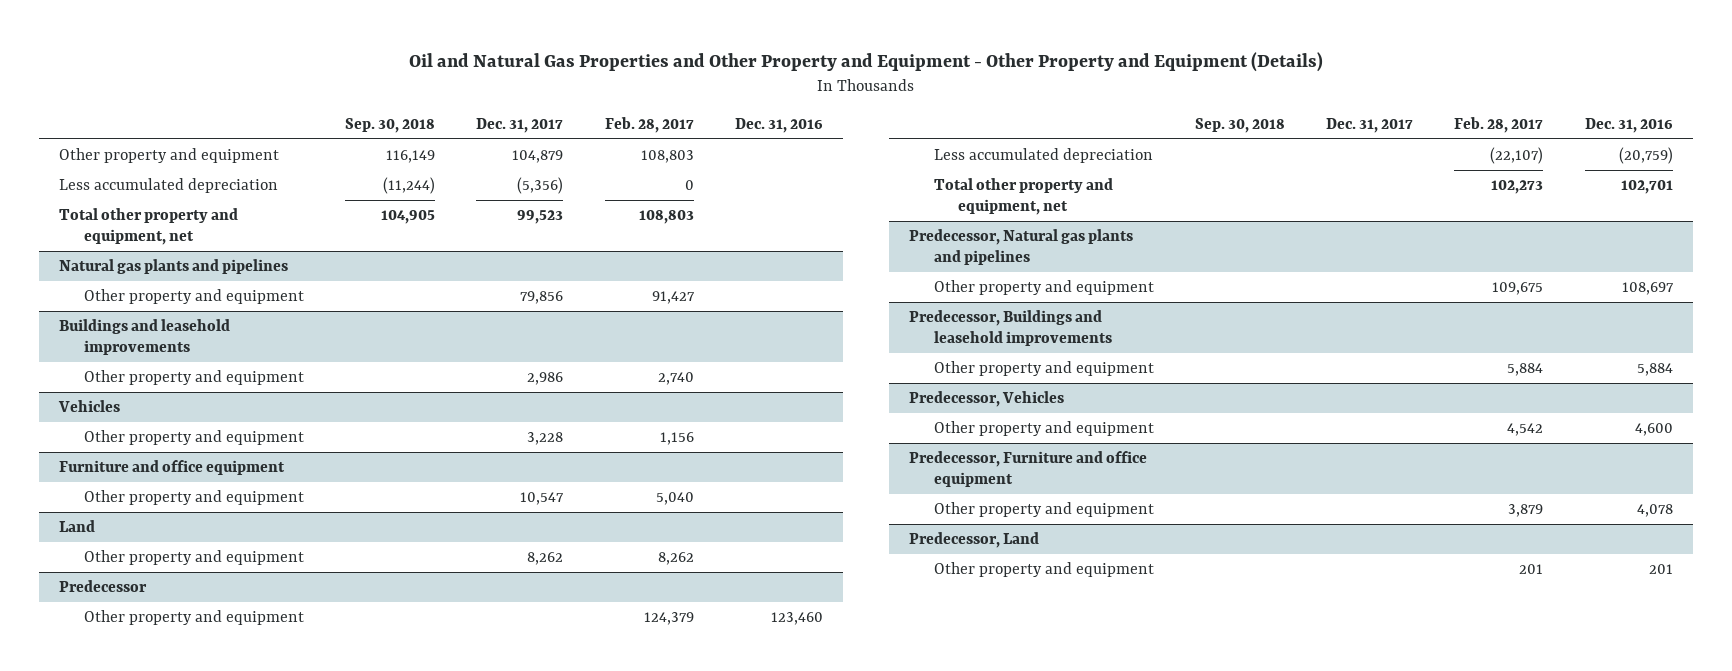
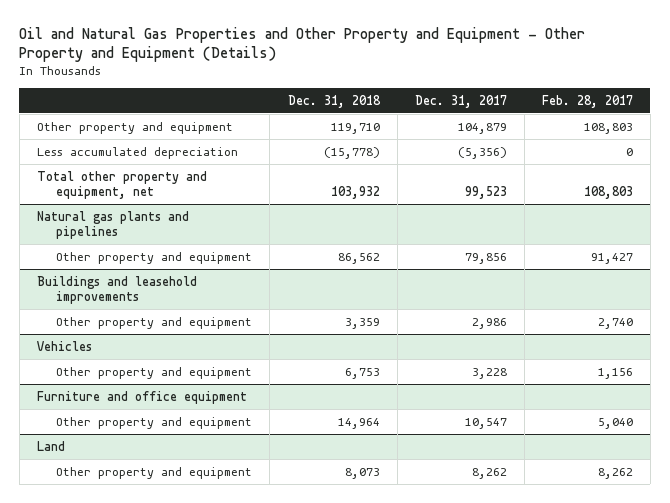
[345,118,436,134] Sep. 30, 2018 -> none
[734,118,823,134] Dec. 31, 2016 -> none
none -> [287,94,381,108] Dec. 31, 2018
[59,580,148,593] Predecessor -> none
[83,610,304,626] Other property and equipment -> none
[933,148,1153,164] Less accumulated depreciation -> none
[933,178,1113,216] Total other property and equipment, net -> none
[909,229,1134,266] Predecessor, Natural gas plants and pipelines -> none
[933,280,1154,296] Other property and equipment -> none
[909,310,1112,347] Predecessor, Buildings and leasehold improvements -> none
[933,361,1154,377] Other property and equipment -> none
[909,391,1065,408] Predecessor, Vehicles -> none
[933,421,1154,437] Other property and equipment -> none
[909,451,1148,488] Predecessor, Furniture and office equipment -> none
[933,502,1154,518] Other property and equipment -> none
[909,532,1040,549] Predecessor, Land -> none
[933,562,1154,578] Other property and equipment -> none

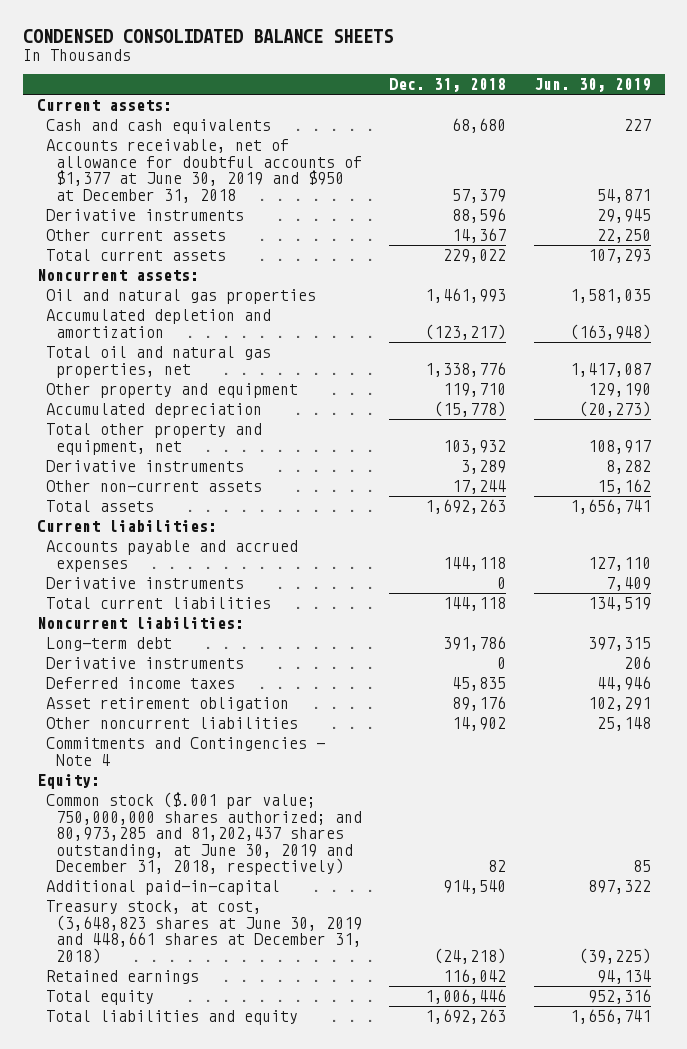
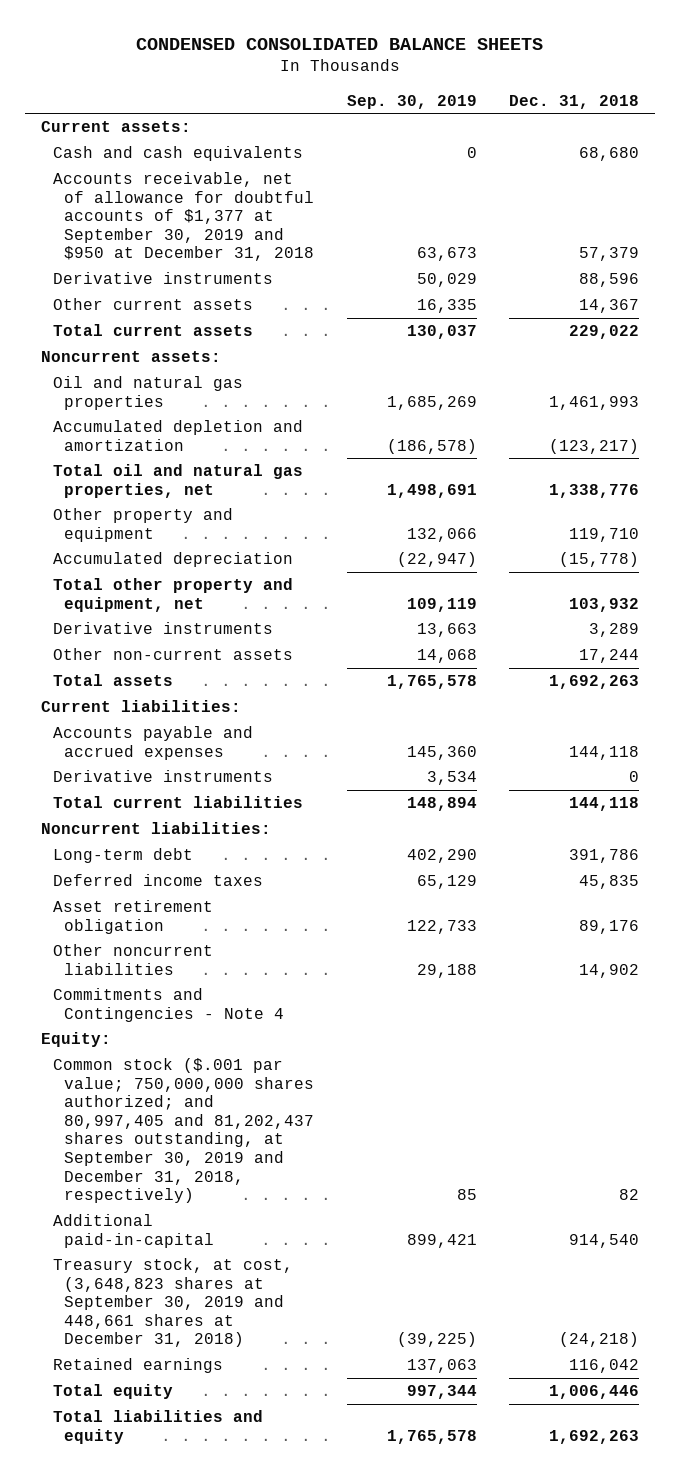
[533,78,651,93] Jun. 30, 2019 -> none
none -> [346,94,477,109] Sep. 30, 2019
[46,139,362,203] Accounts receivable, net of allowance for doubtful accounts of $1,377 at June 30, 2019 and $950 at December 31, 2018 -> [52,172,315,262] Accounts receivable, net of allowance for doubtful accounts of $1,377 at September 30, 2019 and $950 at December 31, 2018
[46,657,245,670] Derivative instruments -> none
[46,792,362,876] Common stock ($.001 par value; 750,000,000 shares authorized; and 80,973,285 and 81,202,437 shares outstanding, at June 30, 2019 and December 31, 2018, respectively) -> [52,1058,315,1204] Common stock ($.001 par value; 750,000,000 shares authorized; and 80,997,405 and 81,202,437 shares outstanding, at September 30, 2019 and December 31, 2018, respectively)
[46,900,362,964] Treasury stock, at cost, (3,648,823 shares at June 30, 2019 and 448,661 shares at December 31, 2018) -> [52,1258,293,1348] Treasury stock, at cost, (3,648,823 shares at September 30, 2019 and 448,661 shares at December 31, 2018)

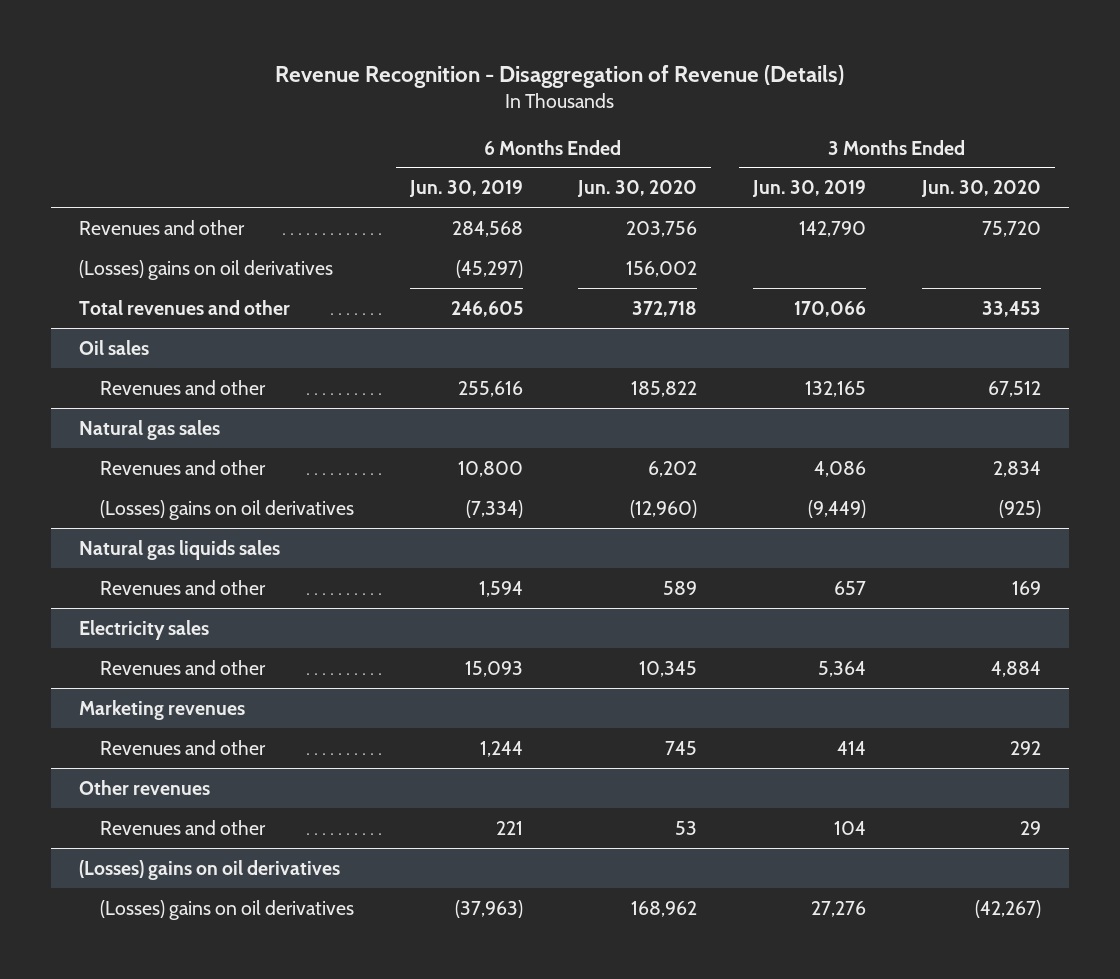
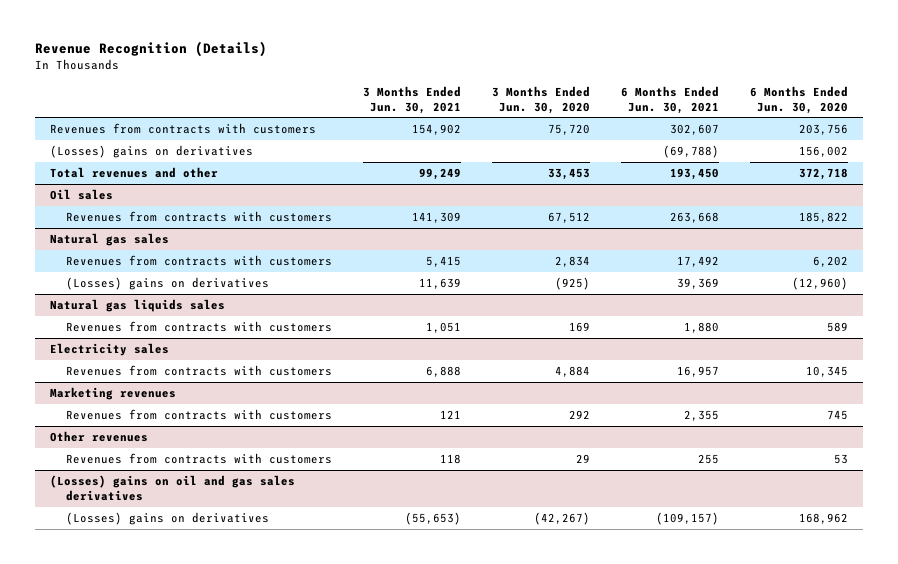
[275,64,845,88] Revenue Recognition - Disaggregation of Revenue (Details) -> [34,41,267,58] Revenue Recognition (Details)
[408,180,523,198] Jun. 30, 2019 -> none
[752,180,867,198] Jun. 30, 2019 -> none
none -> [363,85,462,114] 3 Months Ended Jun. 30, 2021
none -> [621,85,720,114] 6 Months Ended Jun. 30, 2021
[79,219,246,235] Revenues and other -> [50,122,317,134] Revenues from contracts with customers
[79,259,334,280] (Losses) gains on oil derivatives -> [50,144,254,158] (Losses) gains on derivatives
[99,379,266,395] Revenues and other -> [66,210,333,222] Revenues from contracts with customers
[99,459,266,475] Revenues and other -> [66,254,333,266] Revenues from contracts with customers
[99,499,354,520] (Losses) gains on oil derivatives -> [66,276,270,290] (Losses) gains on derivatives
[99,579,266,595] Revenues and other -> [66,320,333,332] Revenues from contracts with customers
[99,659,266,675] Revenues and other -> [66,364,333,376] Revenues from contracts with customers
[99,739,266,755] Revenues and other -> [66,408,333,420] Revenues from contracts with customers
[99,819,266,835] Revenues and other -> [66,452,333,464] Revenues from contracts with customers
[79,859,341,880] (Losses) gains on oil derivatives -> [50,474,296,501] (Losses) gains on oil and gas sales derivatives
[99,899,354,920] (Losses) gains on oil derivatives -> [66,511,270,525] (Losses) gains on derivatives

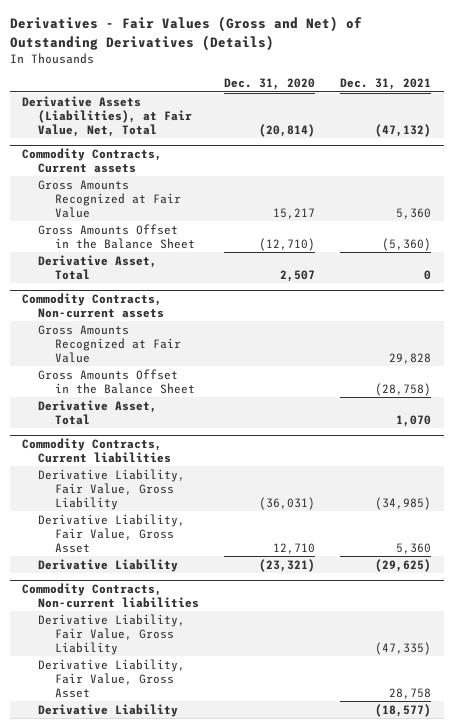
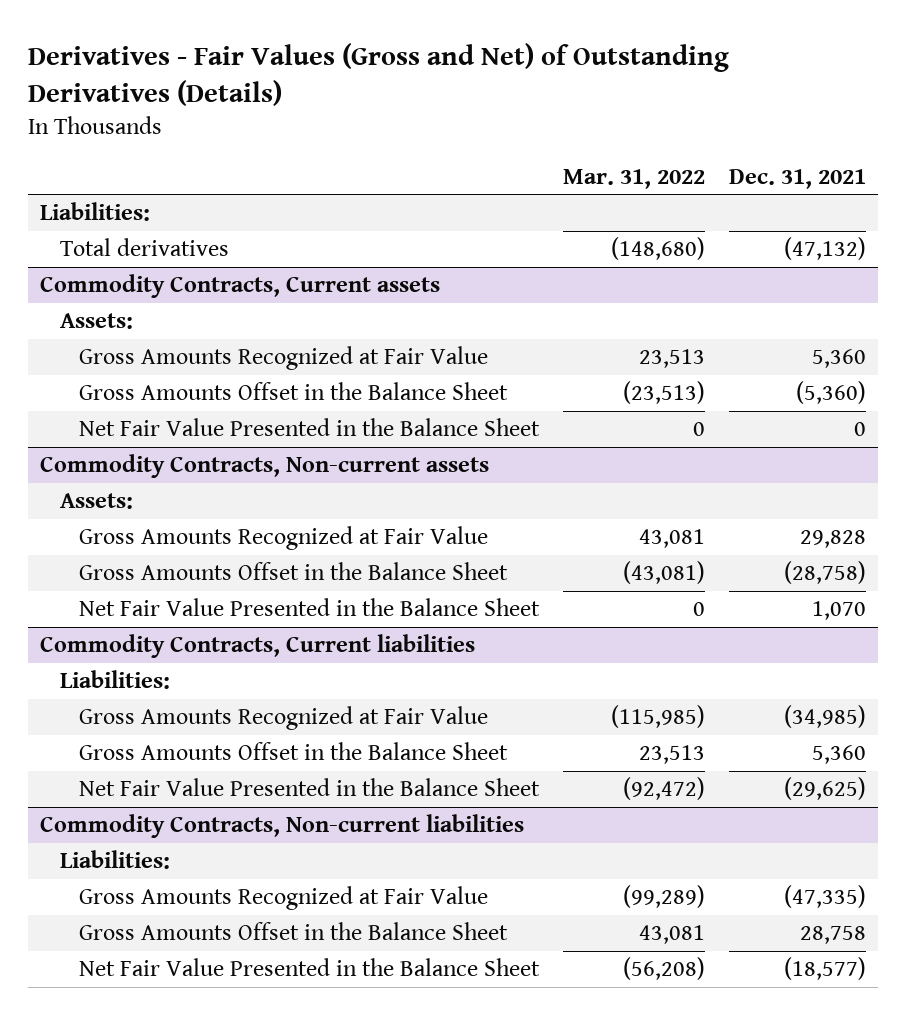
[224,78,316,91] Dec. 31, 2020 -> none
none -> [563,168,706,189] Mar. 31, 2022
none -> [40,202,151,222] Liabilities:
[22,95,193,137] Derivative Assets (Liabilities), at Fair Value, Net, Total -> [59,238,229,257] Total derivatives
none -> [59,313,133,330] Assets:
[38,254,158,280] Derivative Asset, Total -> [79,418,541,437] Net Fair Value Presented in the Balance Sheet
none -> [59,493,133,510] Assets:
[38,399,158,425] Derivative Asset, Total -> [79,598,541,617] Net Fair Value Presented in the Balance Sheet
none -> [59,670,170,690] Liabilities:
[38,468,186,510] Derivative Liability, Fair Value, Gross Liability -> [79,706,489,731] Gross Amounts Recognized at Fair Value
[38,513,186,553] Derivative Liability, Fair Value, Gross Asset -> [79,742,509,761] Gross Amounts Offset in the Balance Sheet
[38,558,179,572] Derivative Liability -> [79,778,541,797] Net Fair Value Presented in the Balance Sheet
none -> [59,850,170,870] Liabilities:
[38,613,186,655] Derivative Liability, Fair Value, Gross Liability -> [79,886,489,911] Gross Amounts Recognized at Fair Value
[38,658,186,698] Derivative Liability, Fair Value, Gross Asset -> [79,922,509,941] Gross Amounts Offset in the Balance Sheet
[38,703,179,717] Derivative Liability -> [79,958,541,977] Net Fair Value Presented in the Balance Sheet

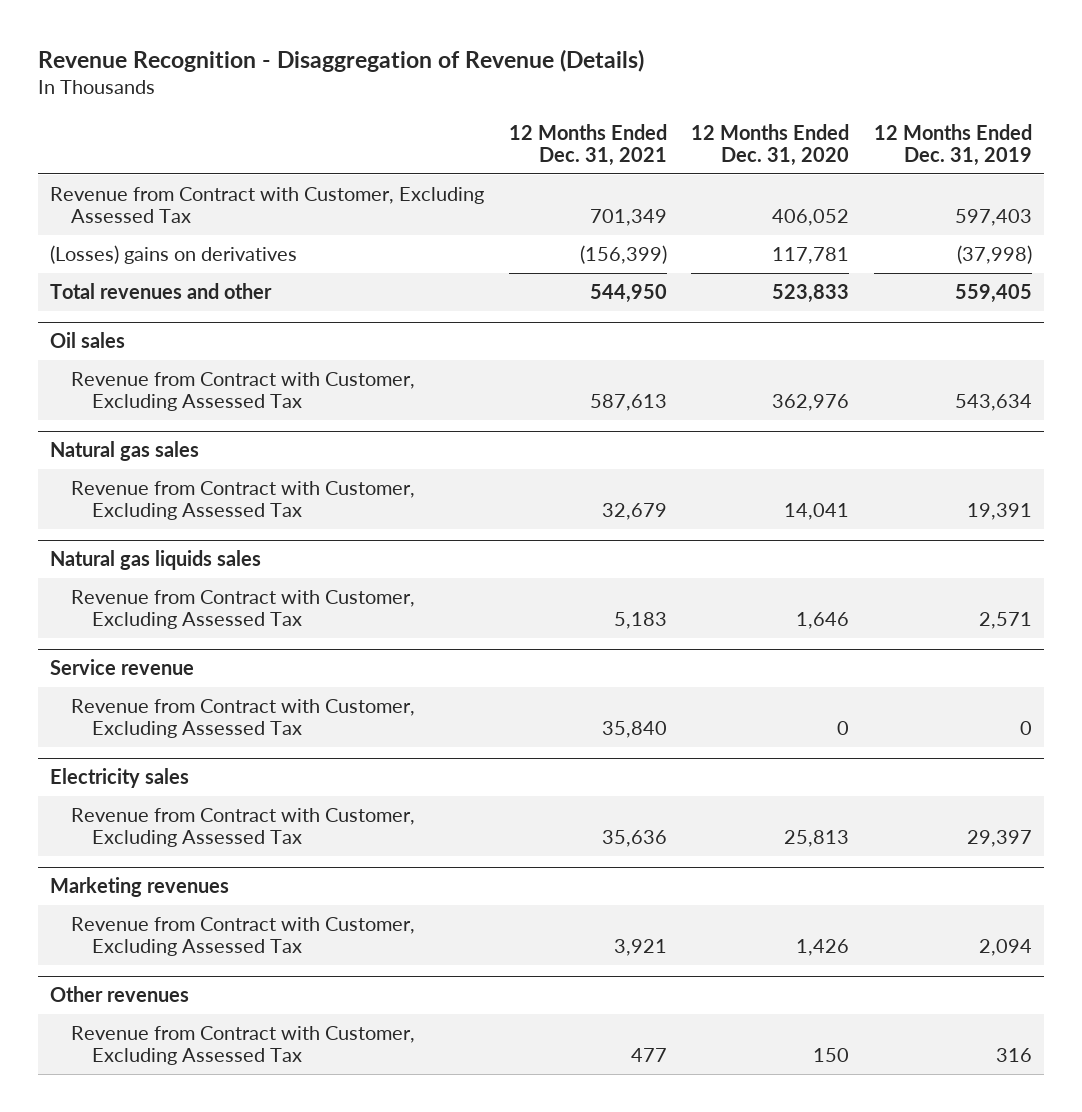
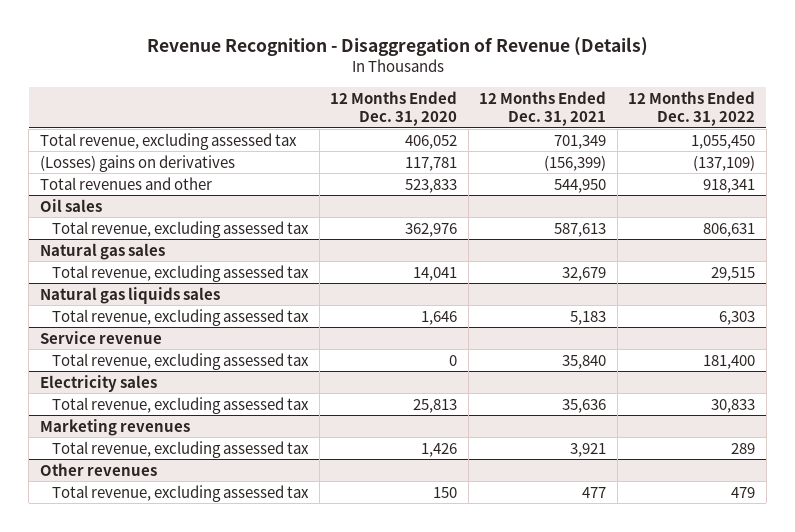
[873,123,1032,166] 12 Months Ended Dec. 31, 2019 -> none
none -> [628,91,756,127] 12 Months Ended Dec. 31, 2022
[50,186,485,224] Revenue from Contract with Customer, Excluding Assessed Tax -> [39,132,297,150] Total revenue, excluding assessed tax
[71,371,416,412] Revenue from Contract with Customer, Excluding Assessed Tax -> [52,220,310,238] Total revenue, excluding assessed tax
[71,480,416,521] Revenue from Contract with Customer, Excluding Assessed Tax -> [52,264,310,282] Total revenue, excluding assessed tax
[71,589,416,630] Revenue from Contract with Customer, Excluding Assessed Tax -> [52,308,310,326] Total revenue, excluding assessed tax
[71,698,416,739] Revenue from Contract with Customer, Excluding Assessed Tax -> [52,352,310,370] Total revenue, excluding assessed tax
[71,807,416,848] Revenue from Contract with Customer, Excluding Assessed Tax -> [52,396,310,414] Total revenue, excluding assessed tax
[71,916,416,957] Revenue from Contract with Customer, Excluding Assessed Tax -> [52,440,310,458] Total revenue, excluding assessed tax
[71,1025,416,1066] Revenue from Contract with Customer, Excluding Assessed Tax -> [52,484,310,502] Total revenue, excluding assessed tax

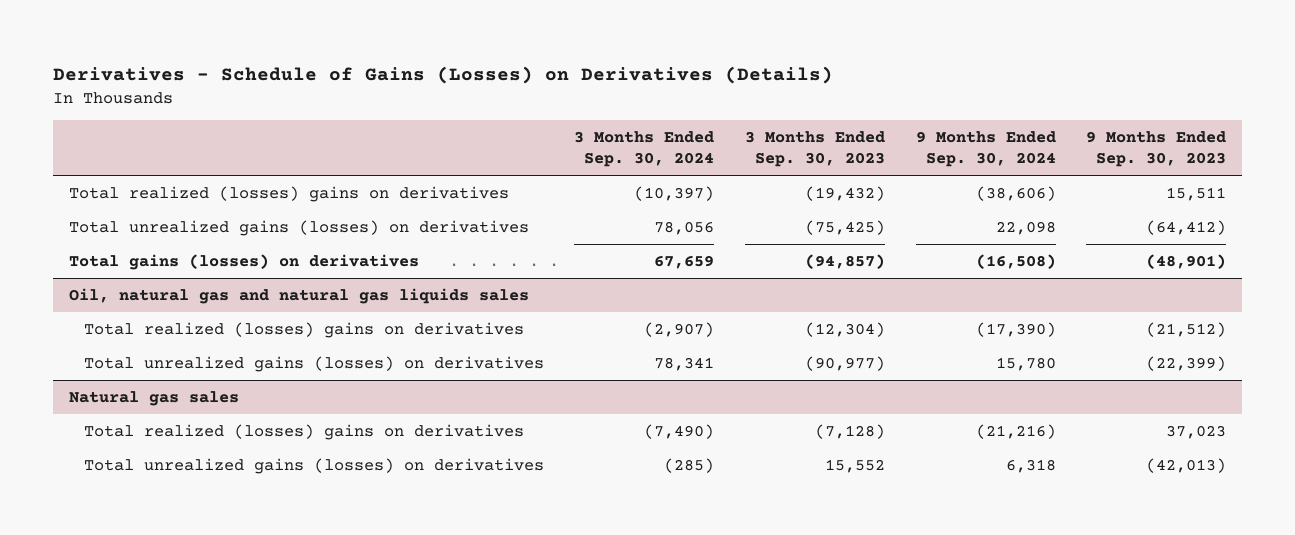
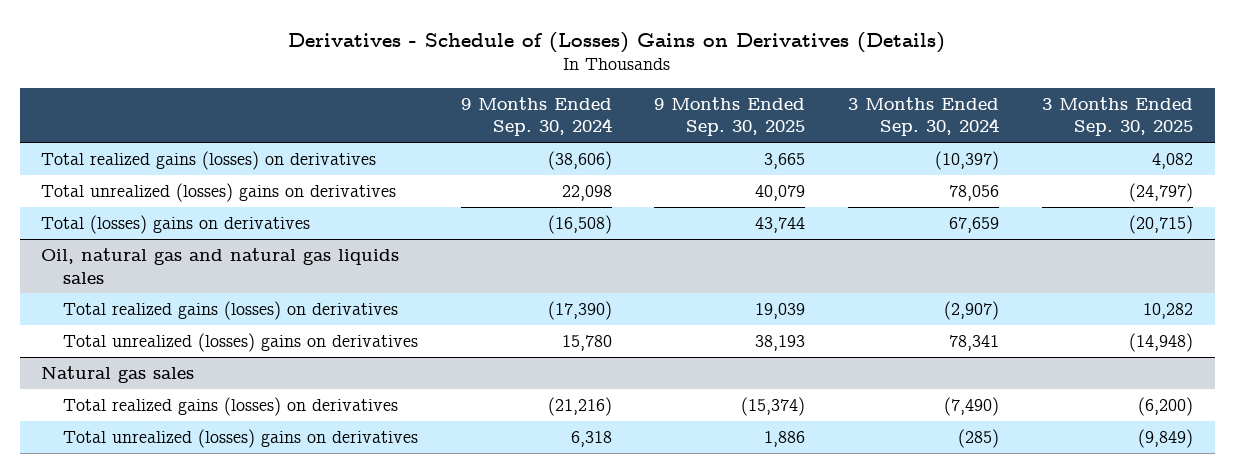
[53,65,834,84] Derivatives - Schedule of Gains (Losses) on Derivatives (Details) -> [288,31,946,53] Derivatives - Schedule of (Losses) Gains on Derivatives (Details)
[745,131,886,168] 3 Months Ended Sep. 30, 2023 -> none
[1086,131,1227,168] 9 Months Ended Sep. 30, 2023 -> none
none -> [654,96,806,137] 9 Months Ended Sep. 30, 2025
none -> [1042,96,1194,137] 3 Months Ended Sep. 30, 2025
[68,186,509,203] Total realized (losses) gains on derivatives -> [41,150,377,170] Total realized gains (losses) on derivatives
[68,220,529,237] Total unrealized gains (losses) on derivatives -> [41,182,397,202] Total unrealized (losses) gains on derivatives
[68,254,419,271] Total gains (losses) on derivatives -> [41,214,311,234] Total (losses) gains on derivatives
[83,322,524,339] Total realized (losses) gains on derivatives -> [62,300,398,320] Total realized gains (losses) on derivatives
[83,356,544,373] Total unrealized gains (losses) on derivatives -> [62,332,418,352] Total unrealized (losses) gains on derivatives
[83,424,524,441] Total realized (losses) gains on derivatives -> [62,396,398,416] Total realized gains (losses) on derivatives
[83,458,544,475] Total unrealized gains (losses) on derivatives -> [62,428,418,448] Total unrealized (losses) gains on derivatives

